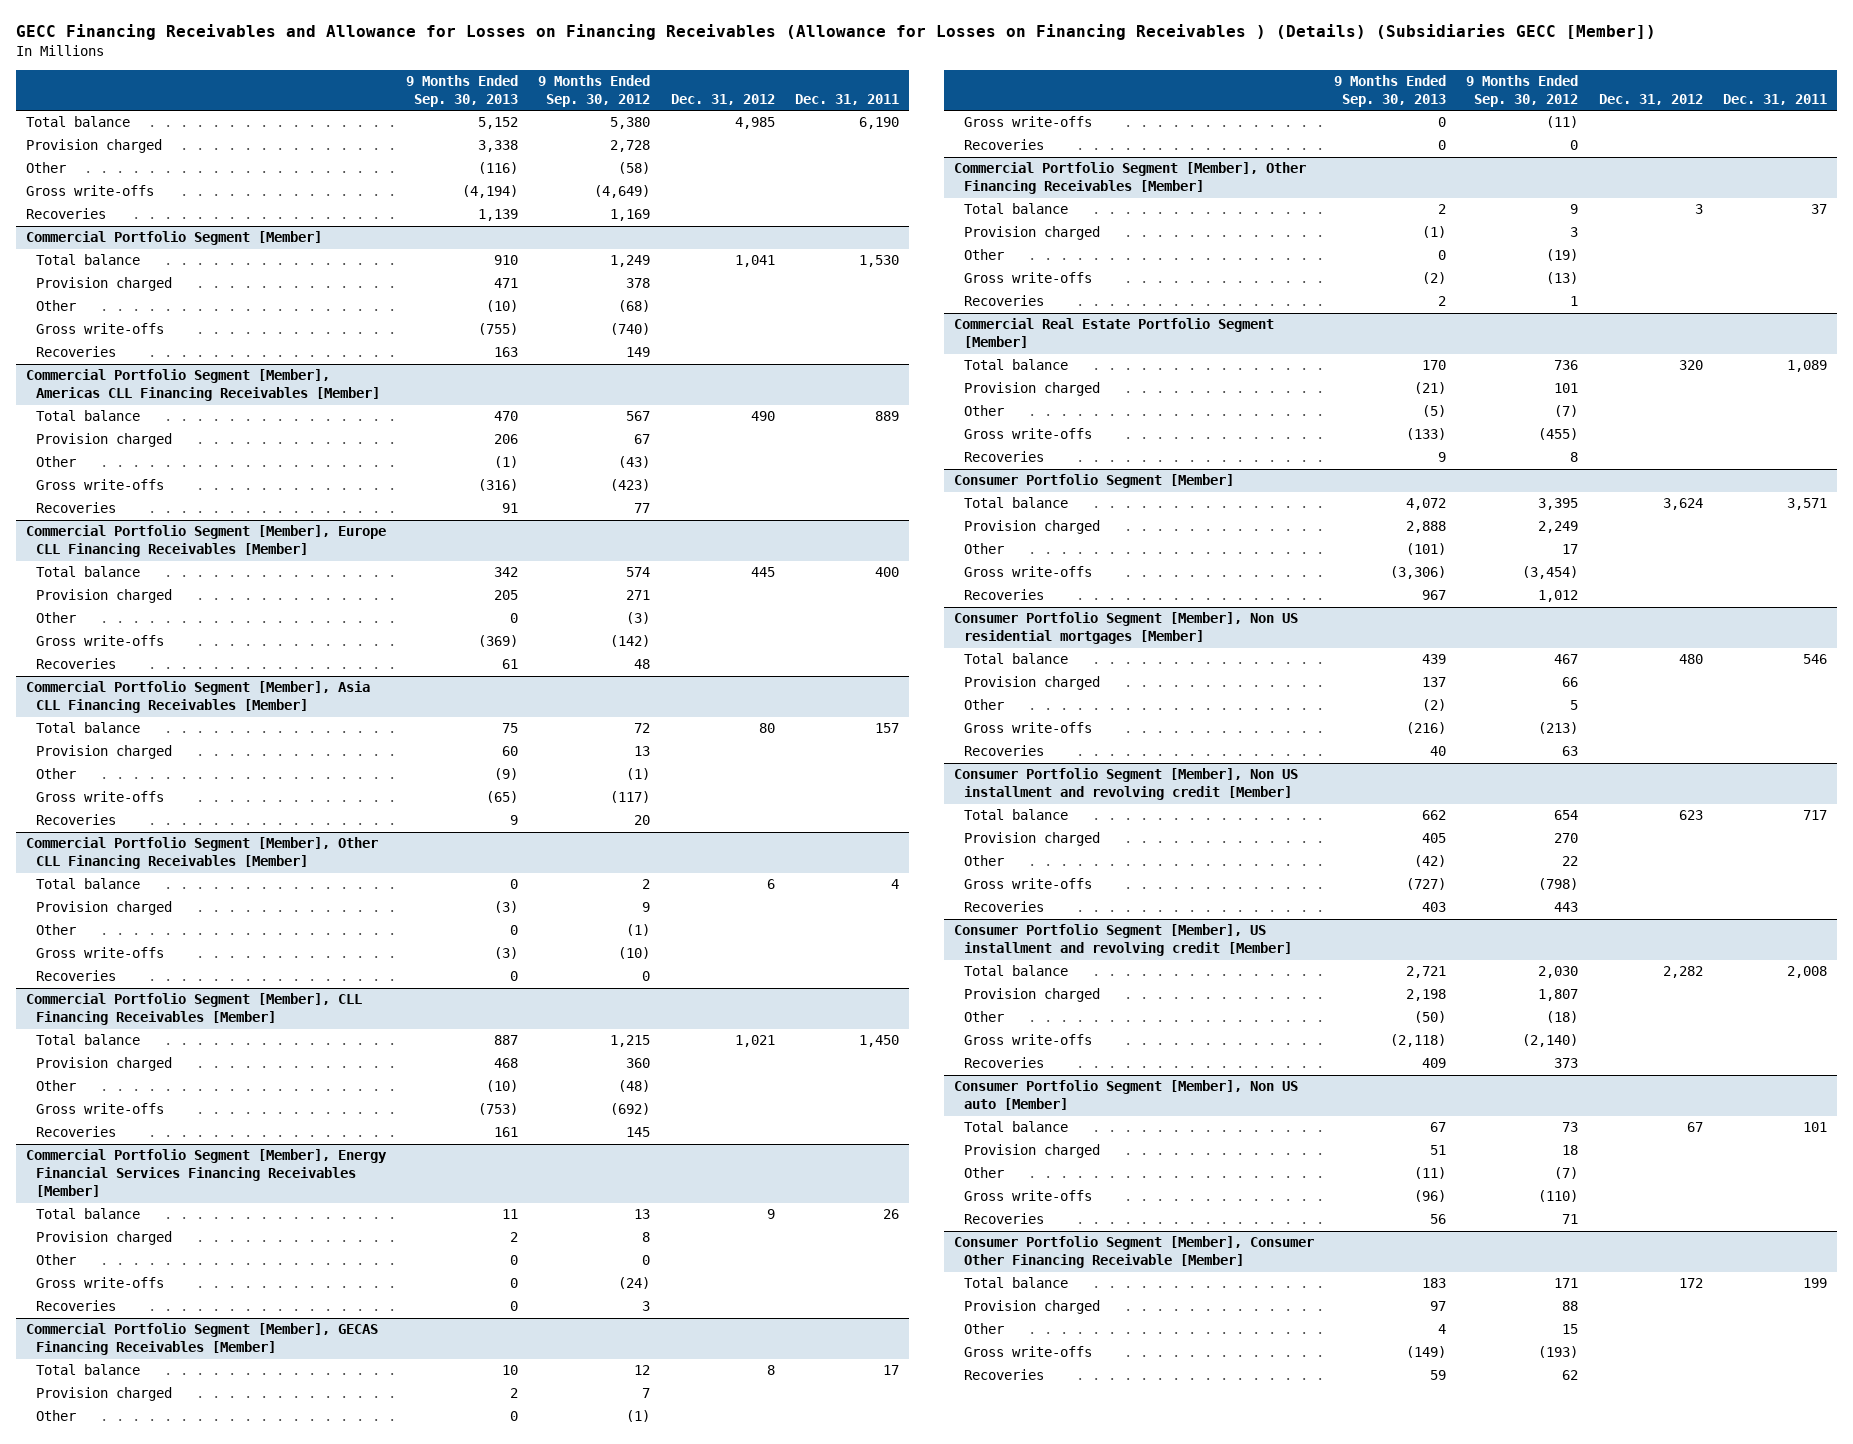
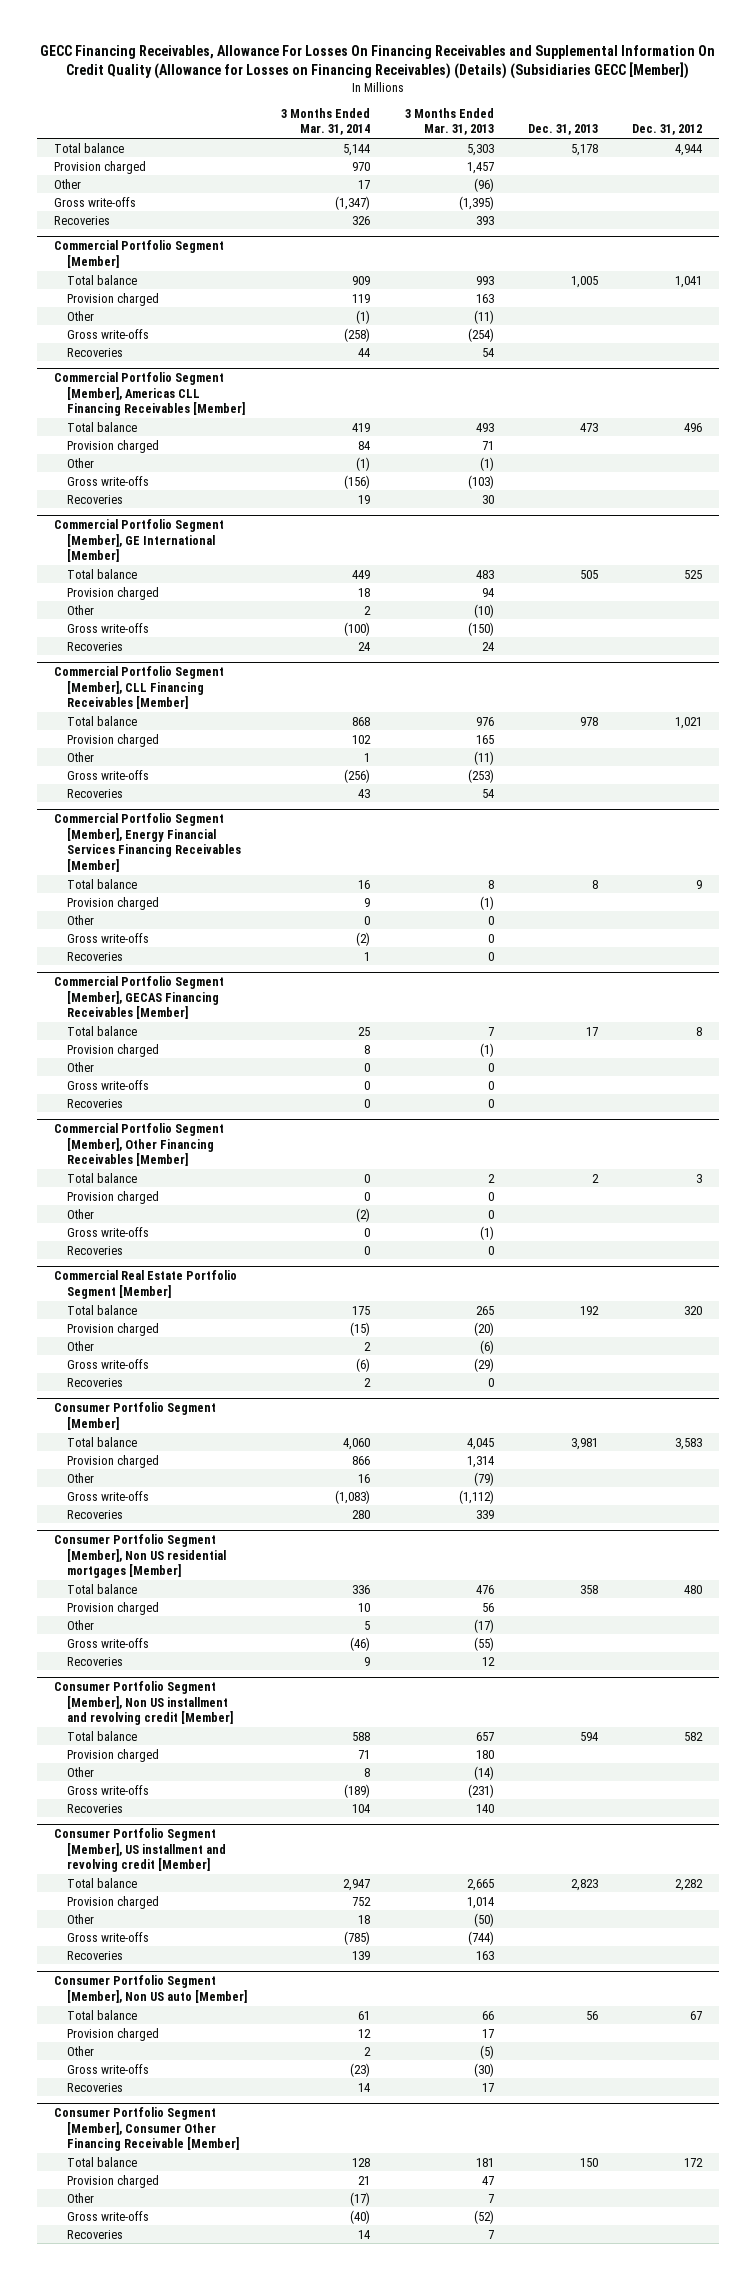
[15,24,1656,41] GECC Financing Receivables and Allowance for Losses on Financing Receivables (Allowance for Losses on Financing Receivables ) (Details) (Subsidiaries GECC [Member]) -> [40,45,716,80] GECC Financing Receivables, Allowance For Losses On Financing Receivables and Supplemental Information On Credit Quality (Allowance for Losses on Financing Receivables) (Details) (Subsidiaries GECC [Member])
[405,75,518,107] 9 Months Ended Sep. 30, 2013 -> none
[538,75,651,107] 9 Months Ended Sep. 30, 2012 -> none
[794,93,899,105] Dec. 31, 2011 -> none
none -> [281,107,371,136] 3 Months Ended Mar. 31, 2014
none -> [404,107,494,136] 3 Months Ended Mar. 31, 2013
none -> [527,124,598,136] Dec. 31, 2013
[734,117,775,130] 4,985 -> [675,143,703,156] 4,944
[750,411,775,422] 490 -> [684,422,703,432] 496
[25,525,386,558] Commercial Portfolio Segment [Member], Europe CLL Financing Receivables [Member] -> none
[35,566,140,578] Total balance -> none
[35,589,172,604] Provision charged -> none
[35,612,76,624] Other -> none
[35,635,164,647] Gross write-offs -> none
[35,658,116,670] Recoveries -> none
[25,681,370,714] Commercial Portfolio Segment [Member], Asia CLL Financing Receivables [Member] -> none
[35,722,140,734] Total balance -> none
[35,745,172,760] Provision charged -> none
[35,768,76,780] Other -> none
[35,791,164,803] Gross write-offs -> none
[35,814,116,826] Recoveries -> none
[25,837,378,870] Commercial Portfolio Segment [Member], Other CLL Financing Receivables [Member] -> none
[35,878,140,890] Total balance -> none
[35,901,172,916] Provision charged -> none
[35,924,76,936] Other -> none
[35,947,164,959] Gross write-offs -> none
[35,970,116,982] Recoveries -> none
none -> [54,519,225,563] Commercial Portfolio Segment [Member], GE International [Member]
none -> [67,568,138,579] Total balance
none -> [67,586,160,600] Provision charged
none -> [67,604,95,615] Other
none -> [67,622,150,633] Gross write-offs
none -> [67,641,124,651] Recoveries
[1662,498,1703,511] 3,624 -> [675,1437,703,1450] 3,583
[1678,810,1703,821] 623 -> [684,1731,704,1741] 582

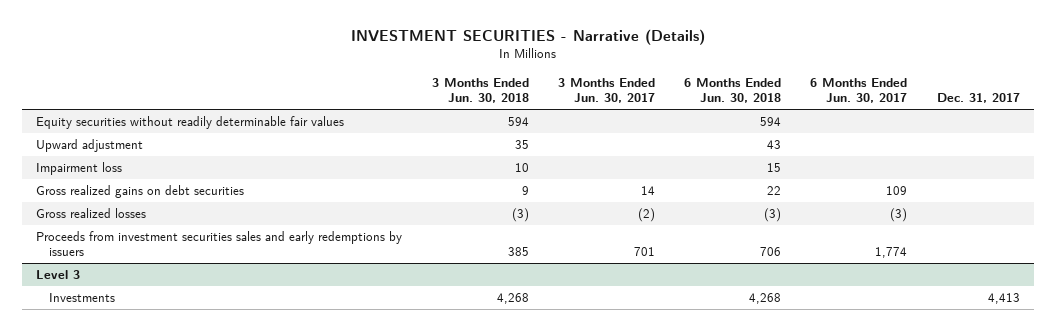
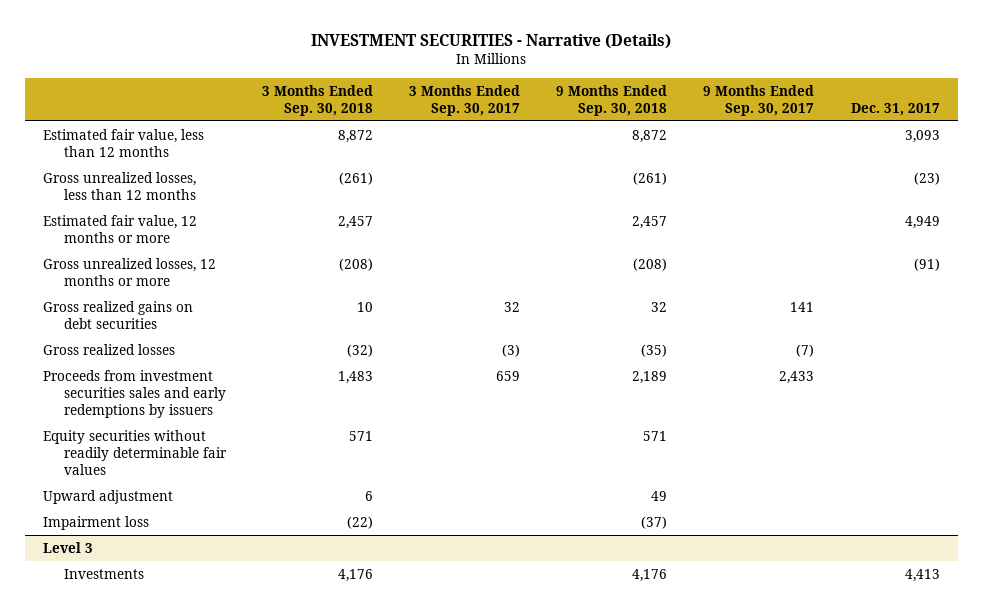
[431,78,529,103] 3 Months Ended Jun. 30, 2018 -> none
[557,78,655,103] 3 Months Ended Jun. 30, 2017 -> none
[684,78,782,103] 6 Months Ended Jun. 30, 2018 -> none
[810,78,908,103] 6 Months Ended Jun. 30, 2017 -> none
none -> [261,84,373,116] 3 Months Ended Sep. 30, 2018
none -> [409,84,521,116] 3 Months Ended Sep. 30, 2017
none -> [556,84,668,116] 9 Months Ended Sep. 30, 2018
none -> [703,84,815,116] 9 Months Ended Sep. 30, 2017
none -> [42,128,204,158] Estimated fair value, less than 12 months
none -> [42,171,196,201] Gross unrealized losses, less than 12 months
none -> [42,214,197,244] Estimated fair value, 12 months or more
none -> [42,257,216,287] Gross unrealized losses, 12 months or more
[36,116,345,130] Equity securities without readily determinable fair values -> [42,429,227,476] Equity securities without readily determinable fair values
[36,139,144,153] Upward adjustment -> [42,489,173,504] Upward adjustment
[36,162,123,176] Impairment loss -> [42,515,149,530] Impairment loss

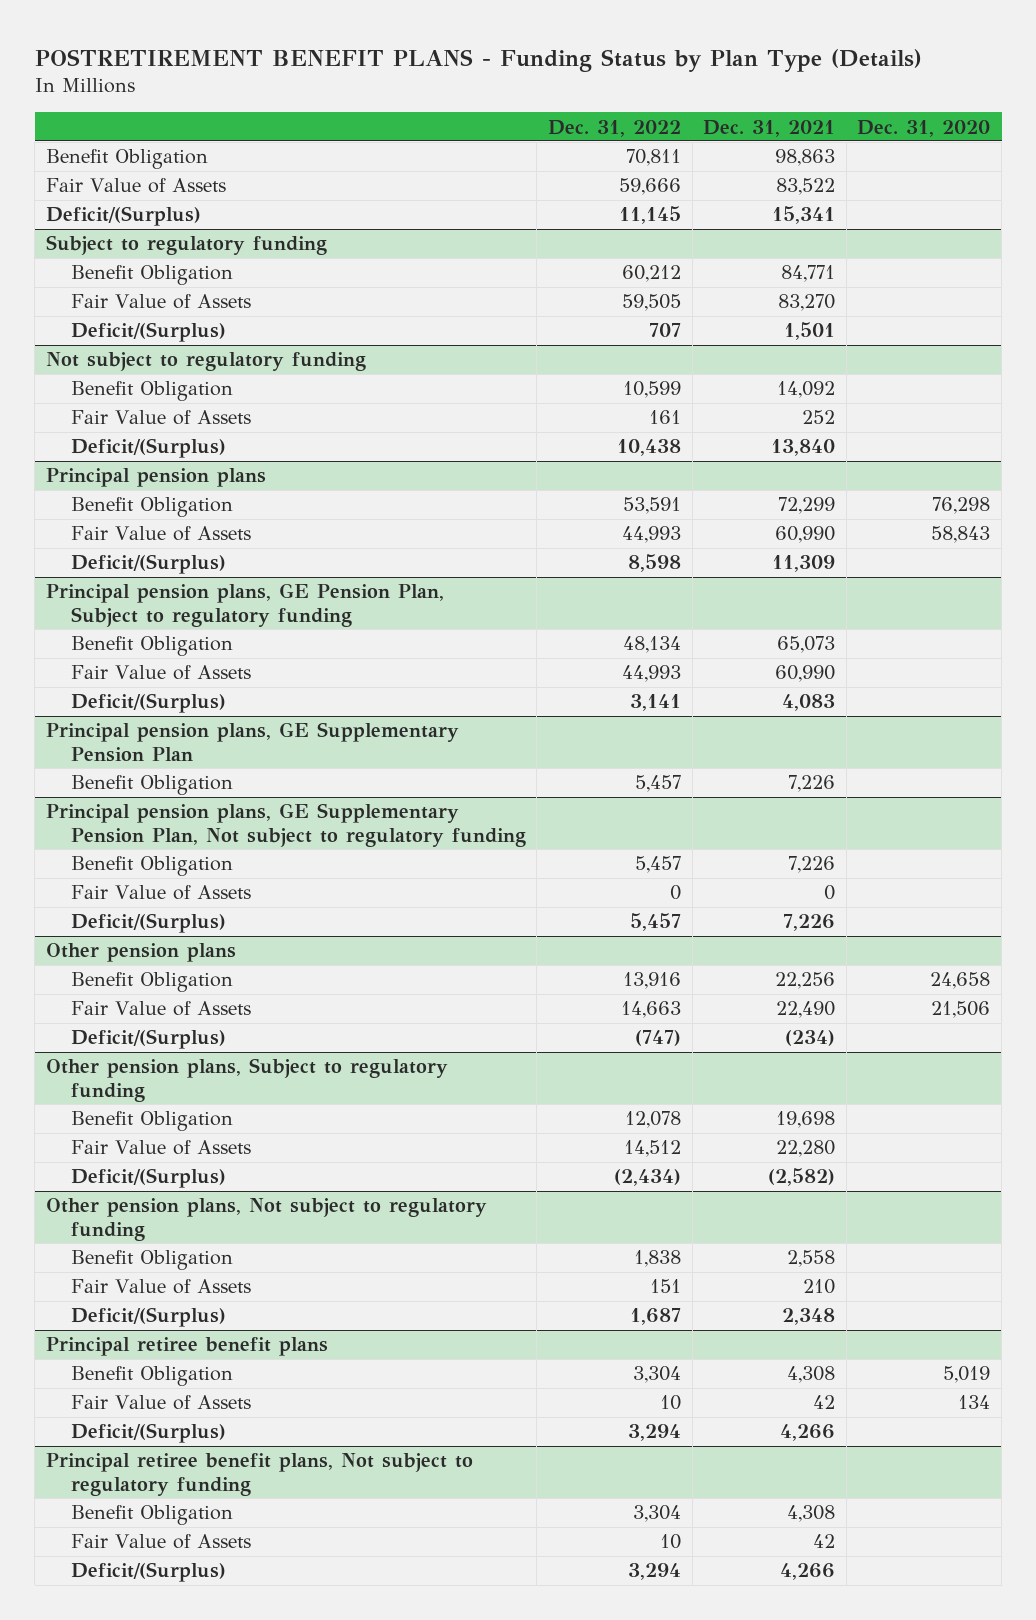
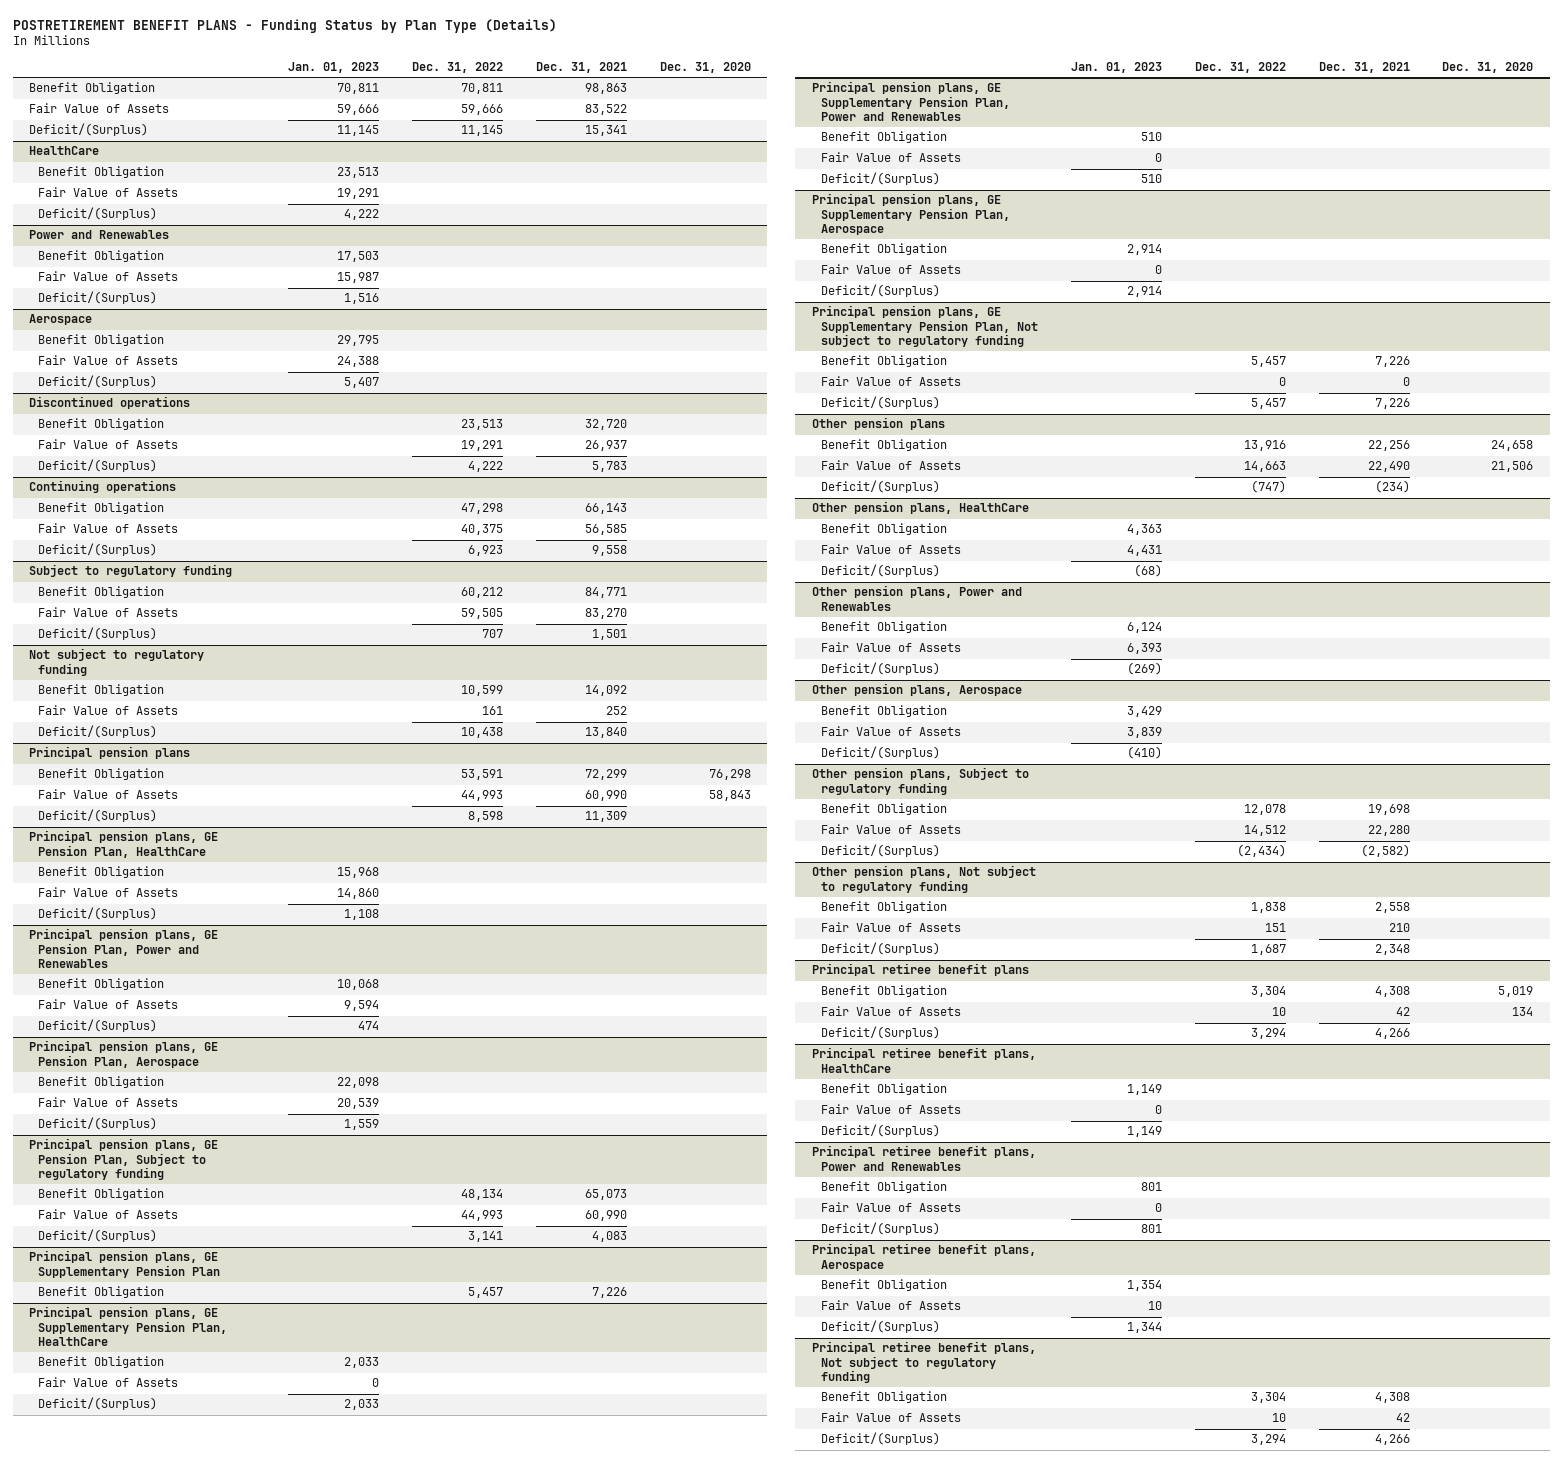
none -> [287,62,379,74] Jan. 01, 2023
none -> [29,146,100,156] HealthCare
none -> [37,166,164,179] Benefit Obligation
none -> [37,187,178,198] Fair Value of Assets
none -> [37,207,157,221] Deficit/(Surplus)
none -> [29,230,170,240] Power and Renewables
none -> [37,250,164,263] Benefit Obligation
none -> [37,271,178,282] Fair Value of Assets
none -> [37,291,157,305] Deficit/(Surplus)
none -> [29,314,93,326] Aerospace
none -> [37,334,164,347] Benefit Obligation
none -> [37,355,178,366] Fair Value of Assets
none -> [37,375,157,389] Deficit/(Surplus)
none -> [29,396,191,410] Discontinued operations
none -> [37,418,164,431] Benefit Obligation
none -> [37,439,178,450] Fair Value of Assets
none -> [37,459,157,473] Deficit/(Surplus)
none -> [29,480,177,494] Continuing operations
none -> [37,502,164,515] Benefit Obligation
none -> [37,523,178,534] Fair Value of Assets
none -> [37,543,157,557] Deficit/(Surplus)
none -> [29,830,219,858] Principal pension plans, GE Pension Plan, HealthCare
none -> [37,866,164,879] Benefit Obligation
none -> [37,887,178,898] Fair Value of Assets
none -> [37,907,157,921] Deficit/(Surplus)
none -> [29,928,219,968] Principal pension plans, GE Pension Plan, Power and Renewables
none -> [37,978,164,991] Benefit Obligation
none -> [37,999,178,1010] Fair Value of Assets
none -> [37,1019,157,1033] Deficit/(Surplus)
none -> [29,1040,219,1068] Principal pension plans, GE Pension Plan, Aerospace
none -> [37,1076,164,1089] Benefit Obligation
none -> [37,1097,178,1108] Fair Value of Assets
none -> [37,1117,157,1131] Deficit/(Surplus)
none -> [29,1306,227,1346] Principal pension plans, GE Supplementary Pension Plan, HealthCare
none -> [37,1356,164,1369] Benefit Obligation
none -> [37,1377,178,1388] Fair Value of Assets
none -> [37,1397,157,1411] Deficit/(Surplus)
none -> [811,81,1010,121] Principal pension plans, GE Supplementary Pension Plan, Power and Renewables
none -> [820,131,947,144] Benefit Obligation
none -> [820,152,961,163] Fair Value of Assets
none -> [820,172,940,186] Deficit/(Surplus)
none -> [811,193,1010,235] Principal pension plans, GE Supplementary Pension Plan, Aerospace
none -> [820,243,947,256] Benefit Obligation
none -> [820,264,961,275] Fair Value of Assets
none -> [820,284,940,298] Deficit/(Surplus)
none -> [811,501,1029,515] Other pension plans, HealthCare
none -> [820,523,947,536] Benefit Obligation
none -> [820,544,961,555] Fair Value of Assets
none -> [820,564,940,578] Deficit/(Surplus)
none -> [811,585,1022,611] Other pension plans, Power and Renewables
none -> [820,621,947,634] Benefit Obligation
none -> [820,642,961,653] Fair Value of Assets
none -> [820,662,940,676] Deficit/(Surplus)
none -> [811,683,1022,697] Other pension plans, Aerospace
none -> [820,705,947,718] Benefit Obligation
none -> [820,726,961,737] Fair Value of Assets
none -> [820,746,940,760] Deficit/(Surplus)
none -> [811,1047,1036,1073] Principal retiree benefit plans, HealthCare
none -> [820,1083,947,1096] Benefit Obligation
none -> [820,1104,961,1115] Fair Value of Assets
none -> [820,1124,940,1138] Deficit/(Surplus)
none -> [811,1145,1036,1171] Principal retiree benefit plans, Power and Renewables
none -> [820,1181,947,1194] Benefit Obligation
none -> [820,1202,961,1213] Fair Value of Assets
none -> [820,1222,940,1236] Deficit/(Surplus)
none -> [811,1243,1036,1271] Principal retiree benefit plans, Aerospace
none -> [820,1279,947,1292] Benefit Obligation
none -> [820,1300,961,1311] Fair Value of Assets
none -> [820,1320,940,1334] Deficit/(Surplus)

